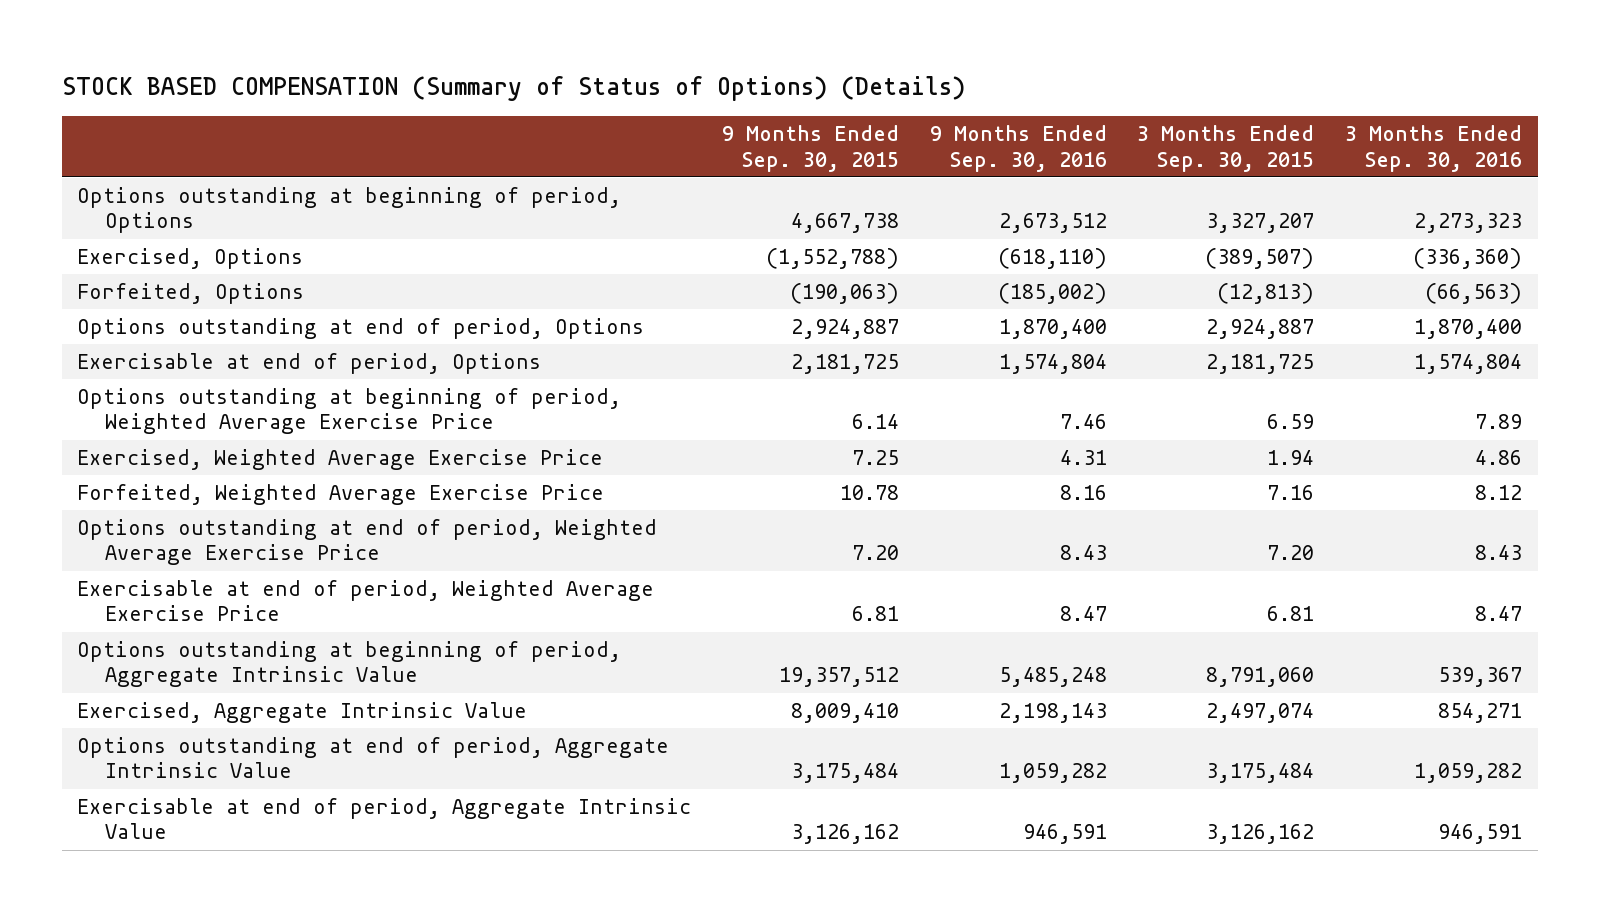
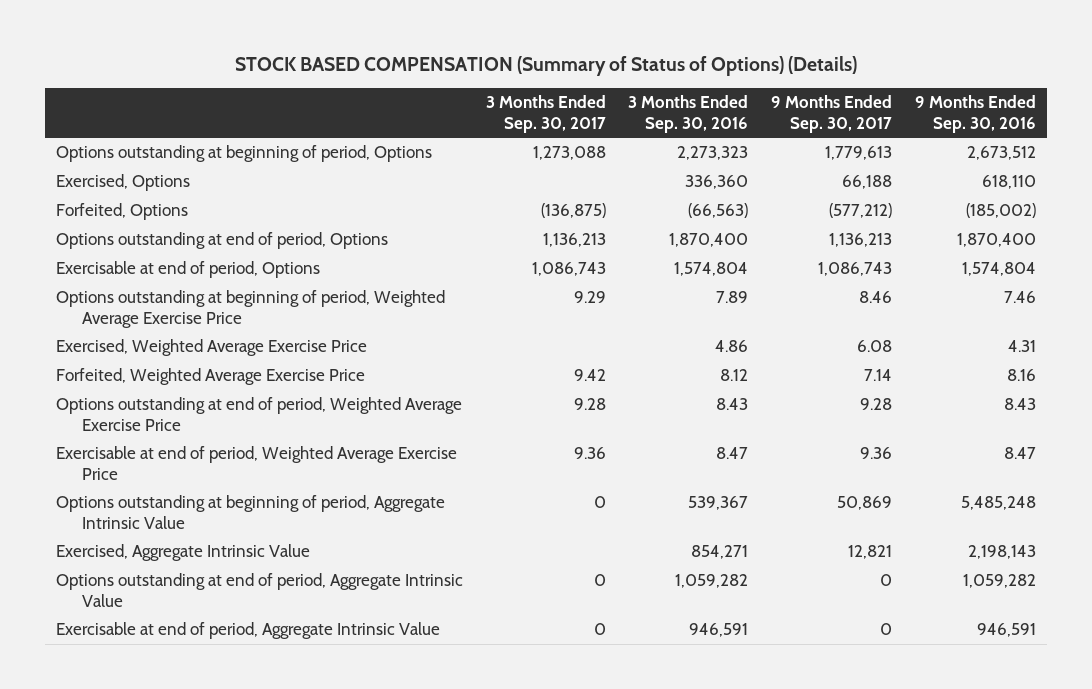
[722,125,900,172] 9 Months Ended Sep. 30, 2015 -> none
[1137,125,1315,172] 3 Months Ended Sep. 30, 2015 -> none
none -> [485,95,606,133] 3 Months Ended Sep. 30, 2017
none -> [771,95,893,133] 9 Months Ended Sep. 30, 2017
[997,247,1107,269] (618,110) -> [981,175,1036,190] 618,110
[1413,247,1523,269] (336,360) -> [685,175,749,190] 336,360

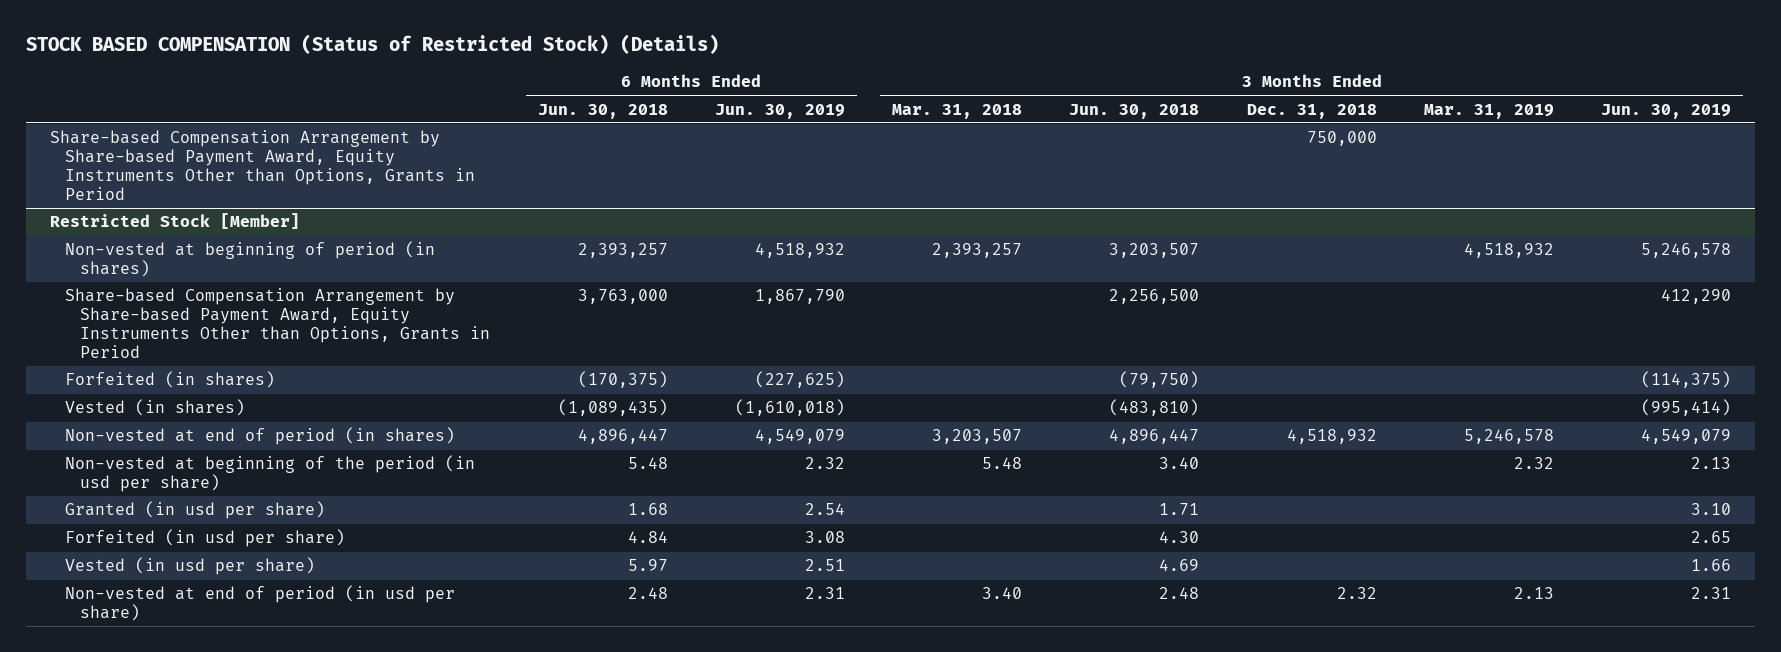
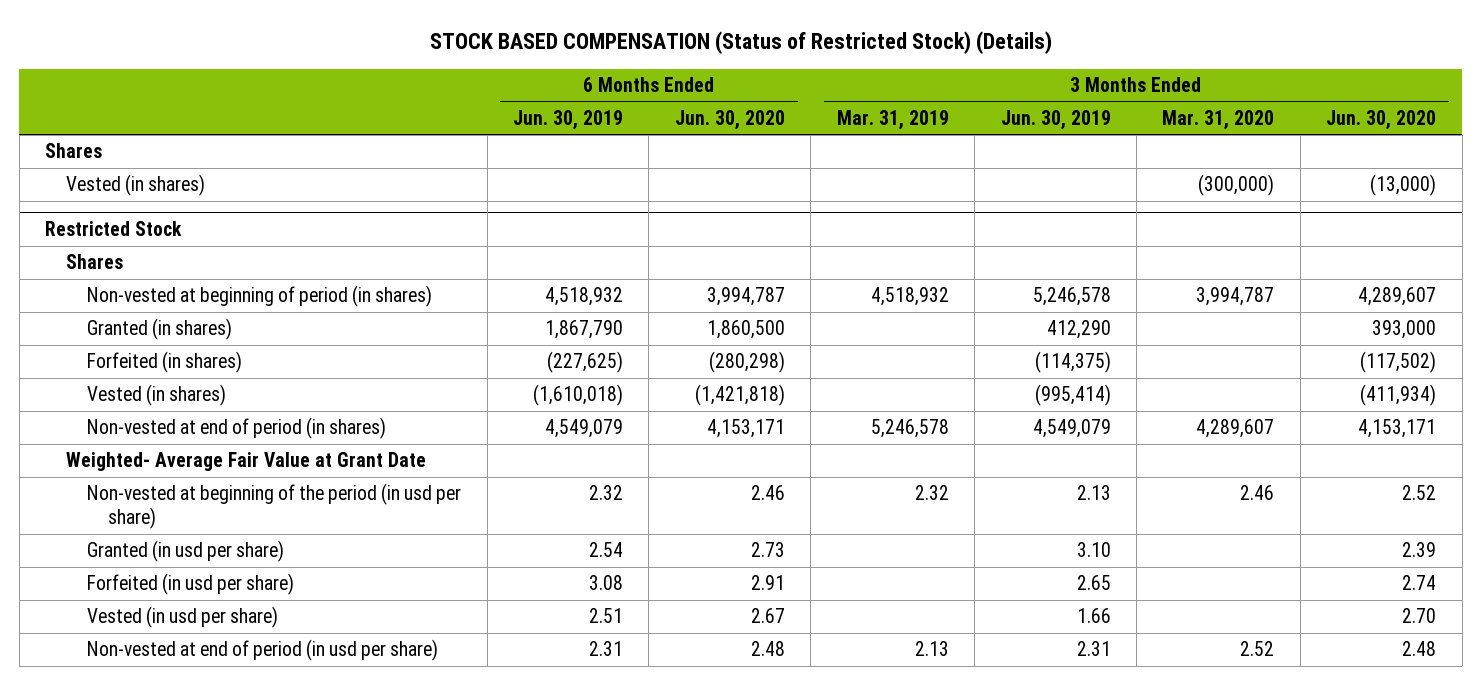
[537,103,668,119] Jun. 30, 2018 -> none
[892,103,1023,119] Mar. 31, 2018 -> none
[1069,103,1200,119] Jun. 30, 2018 -> none
[1246,103,1377,119] Dec. 31, 2018 -> none
none -> [674,109,785,130] Jun. 30, 2020
none -> [1162,109,1275,130] Mar. 31, 2020
none -> [1326,109,1437,130] Jun. 30, 2020
[49,130,476,200] Share-based Compensation Arrangement by Share-based Payment Award, Equity Instruments Other than Options, Grants in Period -> none
none -> [45,143,103,159] Shares
none -> [66,174,206,197] Vested (in shares)
[49,213,300,230] Restricted Stock [Member] -> [45,221,183,237] Restricted Stock
none -> [66,254,124,270] Shares
[65,288,491,358] Share-based Compensation Arrangement by Share-based Payment Award, Equity Instruments Other than Options, Grants in Period -> [87,318,233,341] Granted (in shares)
none -> [66,452,427,472] Weighted- Average Fair Value at Grant Date

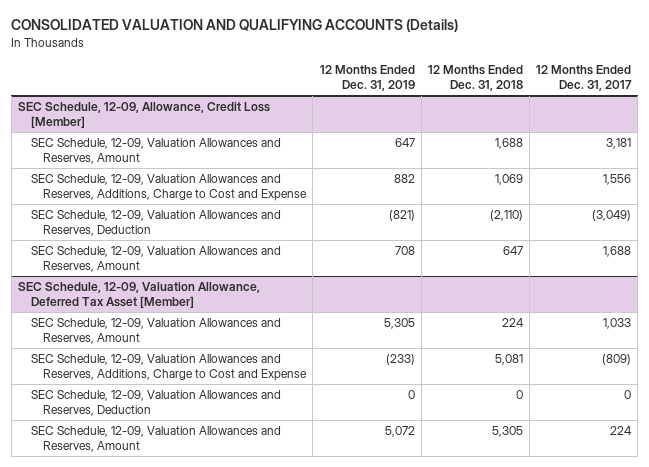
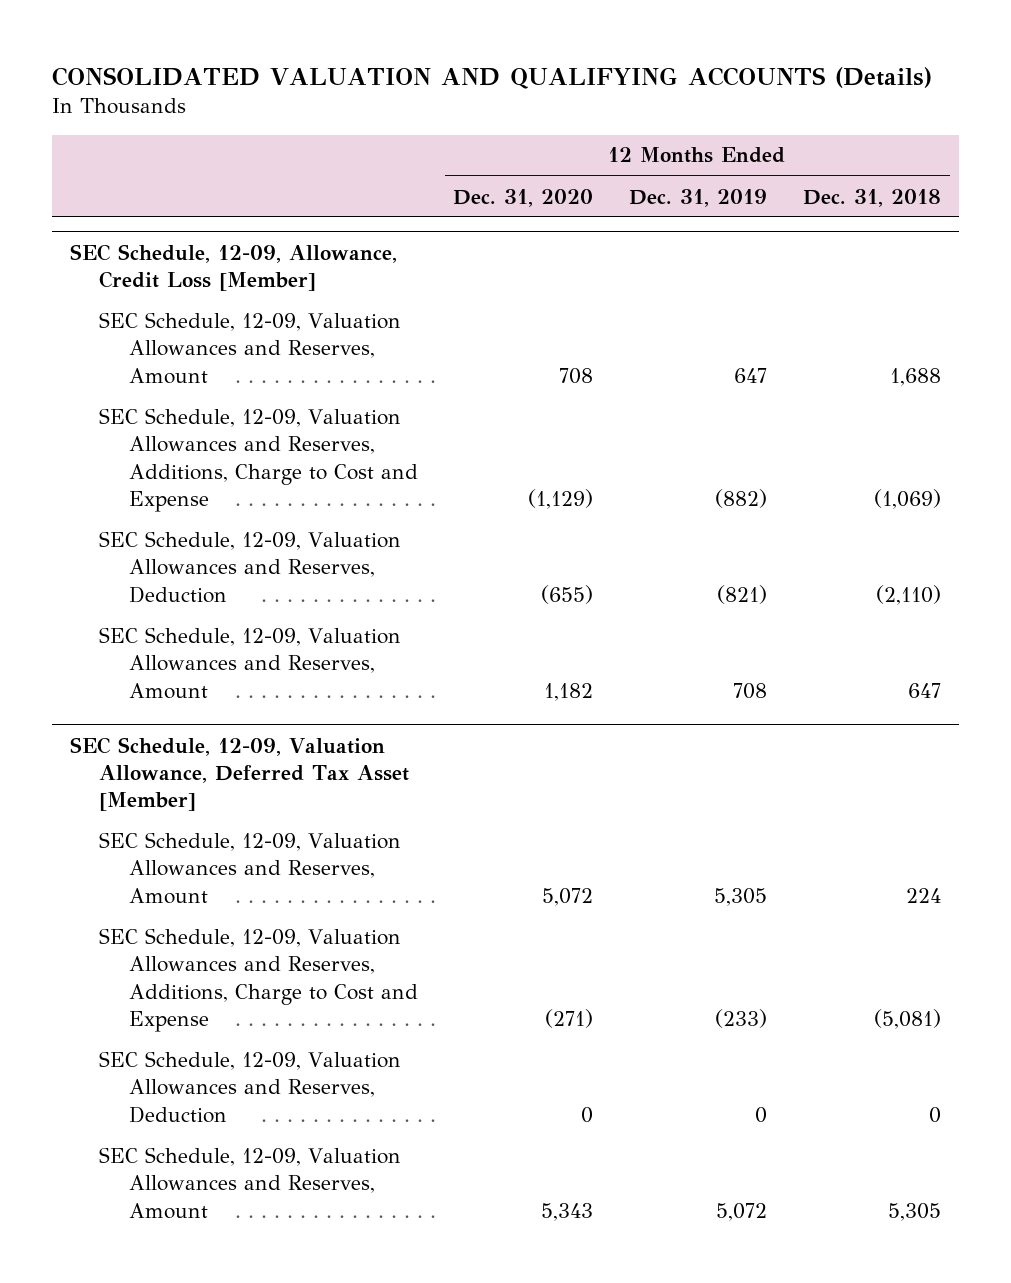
[536,64,633,92] 12 Months Ended Dec. 31, 2017 -> none
none -> [453,188,594,207] Dec. 31, 2020
[393,173,415,183] 882 -> [715,488,768,508] (882)
[494,173,523,185] 1,069 -> [874,488,942,509] (1,069)
[494,353,523,365] 5,081 -> [874,1008,942,1029] (5,081)

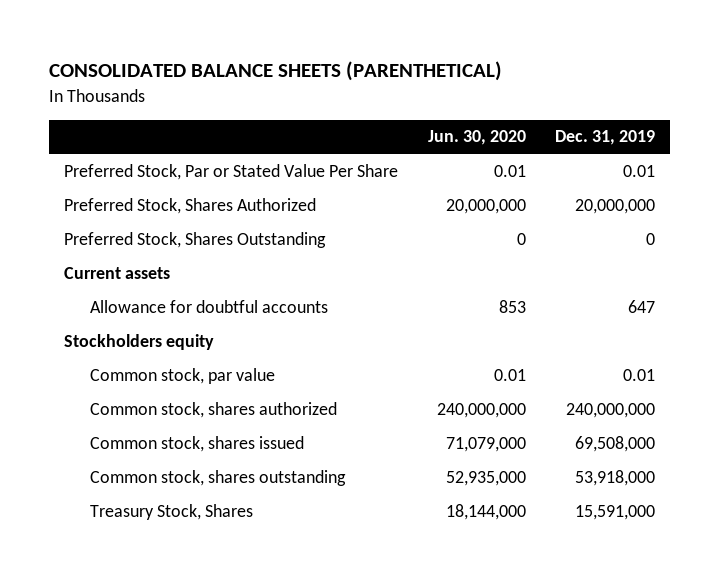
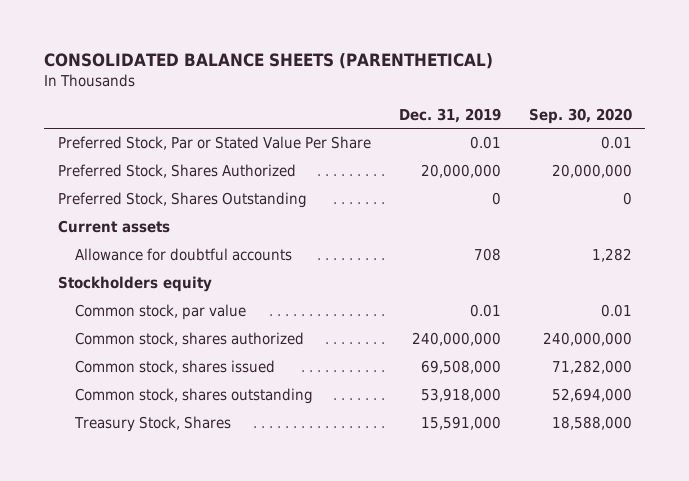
[427,130,526,146] Jun. 30, 2020 -> none
none -> [528,107,632,124] Sep. 30, 2020
[628,299,656,313] 647 -> [473,248,501,262] 708

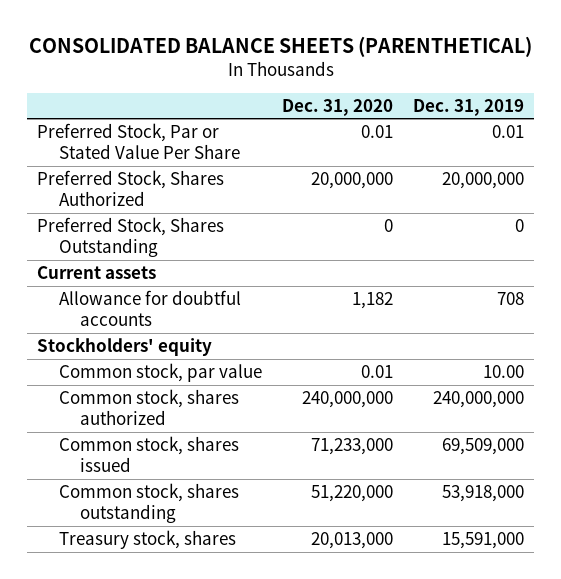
[528,107,632,124] Sep. 30, 2020 -> none
none -> [281,98,393,116] Dec. 31, 2020
[57,276,212,293] Stockholders equity -> [37,337,213,357] Stockholders' equity
[469,304,501,318] 0.01 -> [483,365,525,379] 10.00
[420,360,501,375] 69,508,000 -> [442,438,525,456] 69,509,000
[74,416,232,433] Treasury Stock, Shares -> [58,530,236,550] Treasury stock, shares

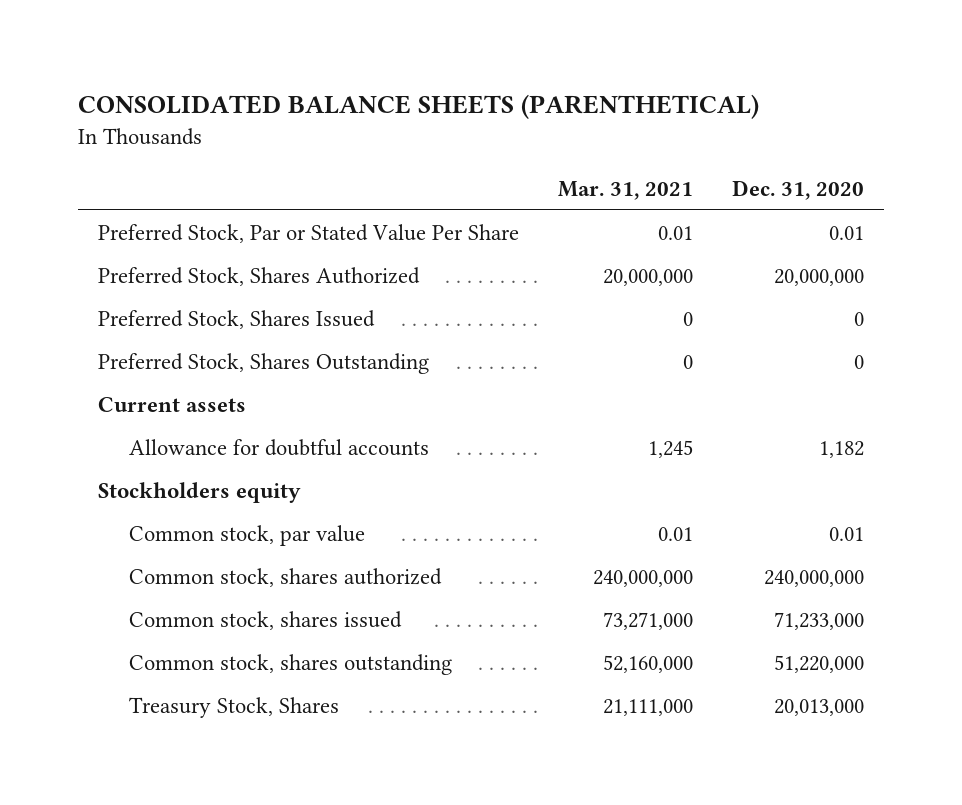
[413,98,525,116] Dec. 31, 2019 -> none
none -> [557,180,693,200] Mar. 31, 2021
none -> [97,310,375,330] Preferred Stock, Shares Issued
[37,337,213,357] Stockholders' equity -> [97,482,301,504] Stockholders equity
[58,530,236,550] Treasury stock, shares -> [129,697,340,719] Treasury Stock, Shares

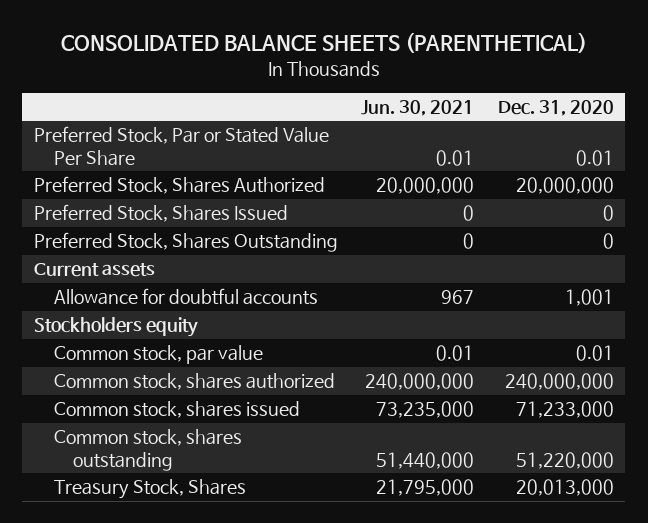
[557,180,693,200] Mar. 31, 2021 -> none
none -> [361,100,475,117] Jun. 30, 2021
[819,441,865,459] 1,182 -> [564,289,614,307] 1,001

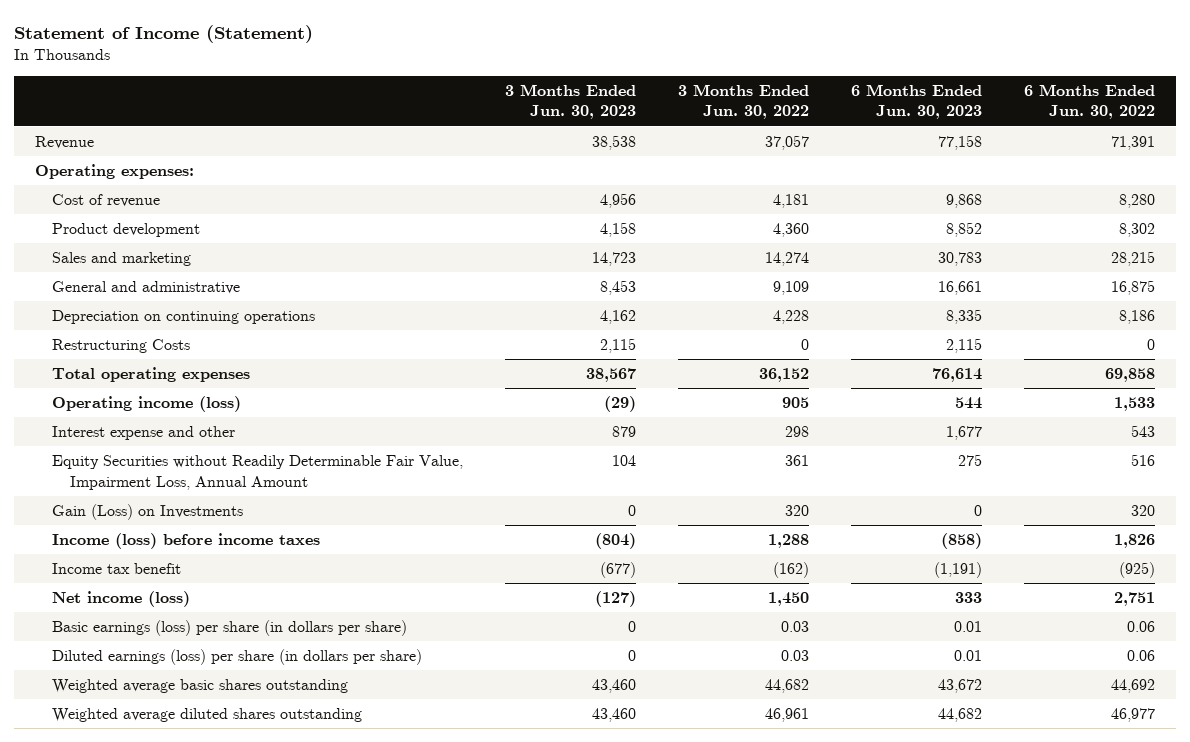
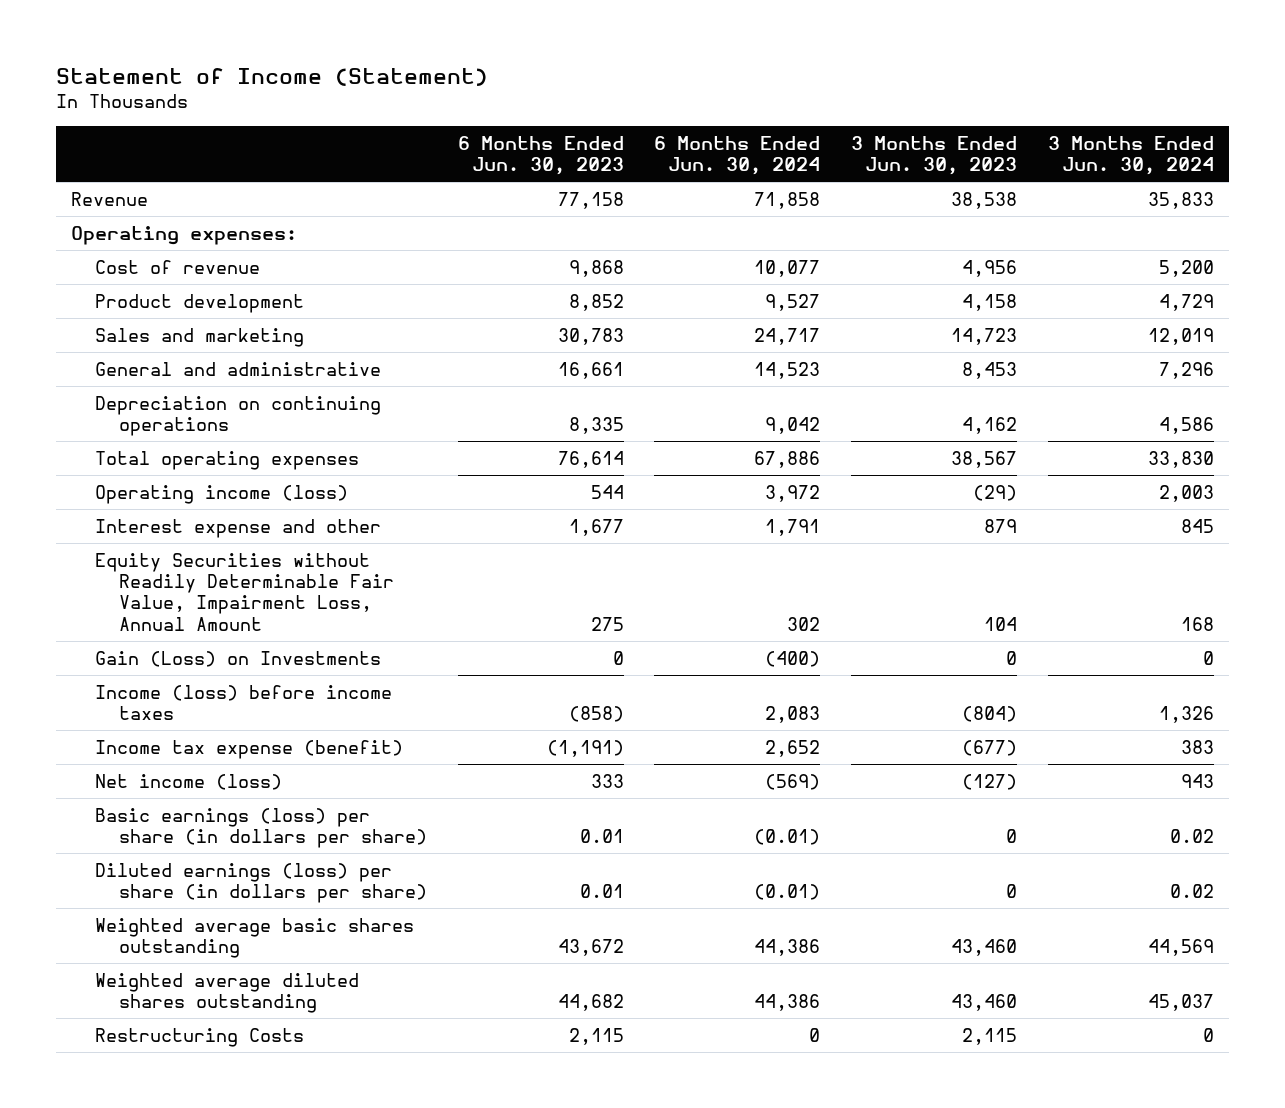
[678,84,810,120] 3 Months Ended Jun. 30, 2022 -> none
[1023,84,1155,120] 6 Months Ended Jun. 30, 2022 -> none
none -> [654,135,821,175] 6 Months Ended Jun. 30, 2024
none -> [1047,135,1214,175] 3 Months Ended Jun. 30, 2024
[52,563,182,575] Income tax benefit -> [95,739,404,759] Income tax expense (benefit)
[52,339,191,354] Restructuring Costs -> [95,1027,305,1047] Restructuring Costs

